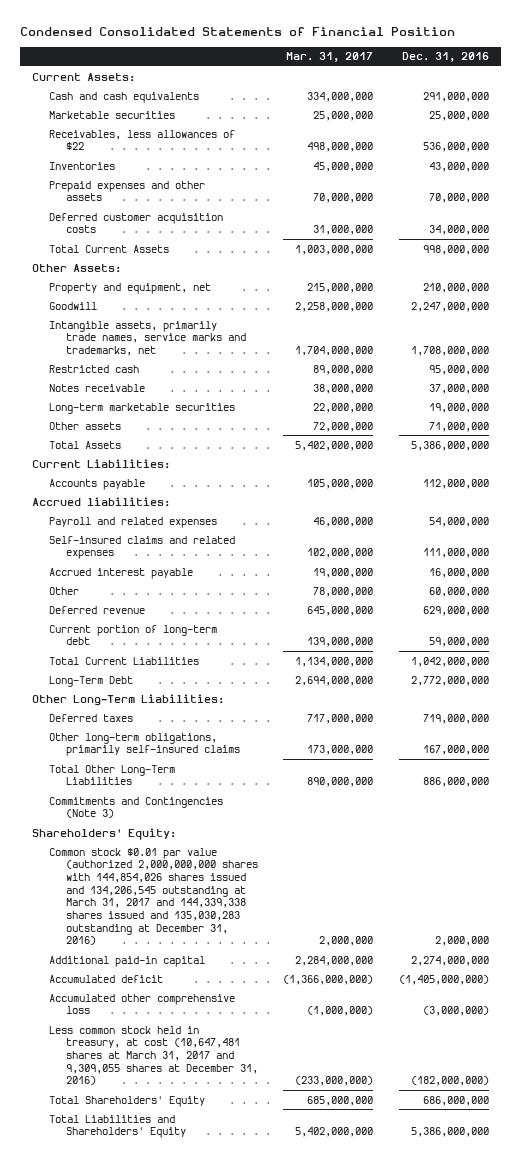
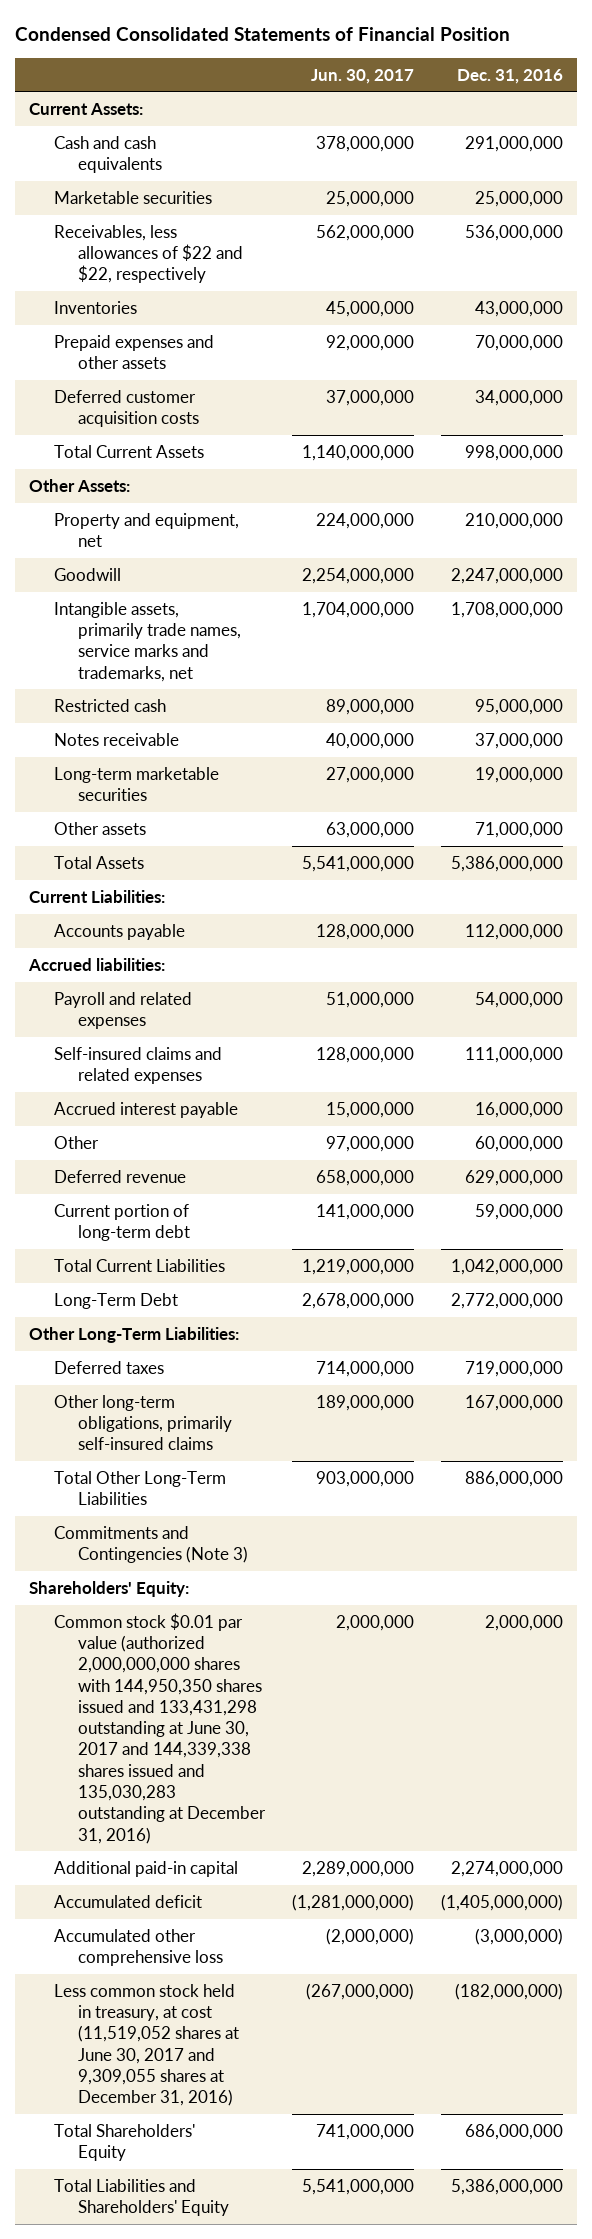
[286,52,374,63] Mar. 31, 2017 -> none
none -> [311,68,415,84] Jun. 30, 2017
[49,129,236,151] Receivables, less allowances of $22 -> [53,224,244,284] Receivables, less allowances of $22 and $22, respectively
[49,847,258,946] Common stock $0.01 par value (authorized 2,000,000,000 shares with 144,854,026 shares issued and 134,206,545 outstanding at March 31, 2017 and 144,339,338 shares issued and 135,030,283 outstanding at December 31, 2016) -> [53,1612,267,1844] Common stock $0.01 par value (authorized 2,000,000,000 shares with 144,950,350 shares issued and 133,431,298 outstanding at June 30, 2017 and 144,339,338 shares issued and 135,030,283 outstanding at December 31, 2016)
[49,1025,258,1086] Less common stock held in treasury, at cost (10,647,481 shares at March 31, 2017 and 9,309,055 shares at December 31, 2016) -> [53,1983,240,2107] Less common stock held in treasury, at cost (11,519,052 shares at June 30, 2017 and 9,309,055 shares at December 31, 2016)

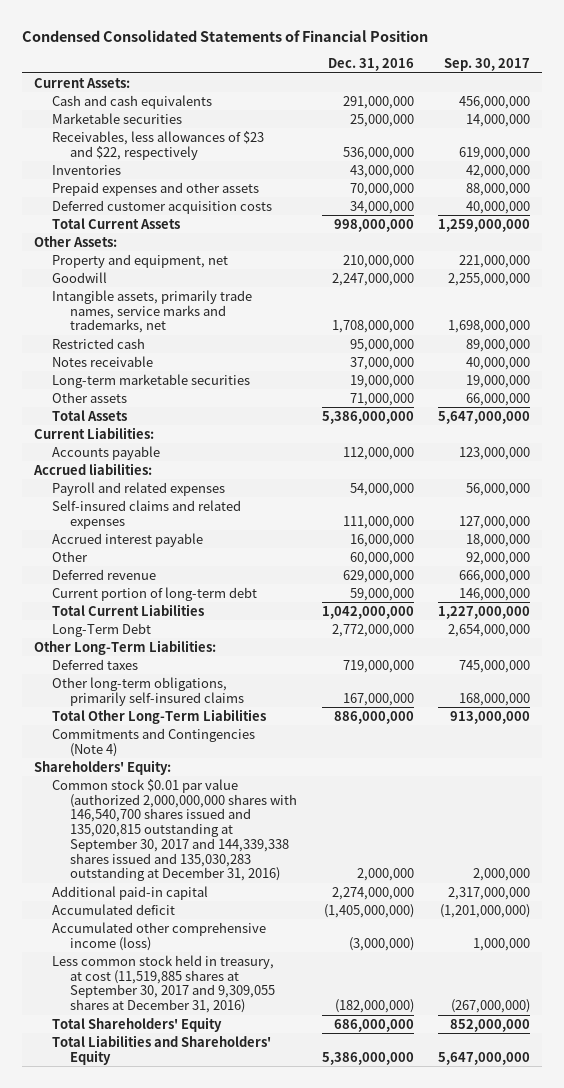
[311,68,415,84] Jun. 30, 2017 -> none
none -> [444,58,531,72] Sep. 30, 2017
[53,224,244,284] Receivables, less allowances of $22 and $22, respectively -> [52,130,265,160] Receivables, less allowances of $23 and $22, respectively
[53,1525,249,1564] Commitments and Contingencies (Note 3) -> [52,727,256,757] Commitments and Contingencies (Note 4)
[53,1612,267,1844] Common stock $0.01 par value (authorized 2,000,000,000 shares with 144,950,350 shares issued and 133,431,298 outstanding at June 30, 2017 and 144,339,338 shares issued and 135,030,283 outstanding at December 31, 2016) -> [52,778,298,882] Common stock $0.01 par value (authorized 2,000,000,000 shares with 146,540,700 shares issued and 135,020,815 outstanding at September 30, 2017 and 144,339,338 shares issued and 135,030,283 outstanding at December 31, 2016)
[53,1928,224,1967] Accumulated other comprehensive loss -> [52,921,267,951] Accumulated other comprehensive income (loss)
[53,1983,240,2107] Less common stock held in treasury, at cost (11,519,052 shares at June 30, 2017 and 9,309,055 shares at December 31, 2016) -> [52,954,276,1014] Less common stock held in treasury, at cost (11,519,885 shares at September 30, 2017 and 9,309,055 shares at December 31, 2016)

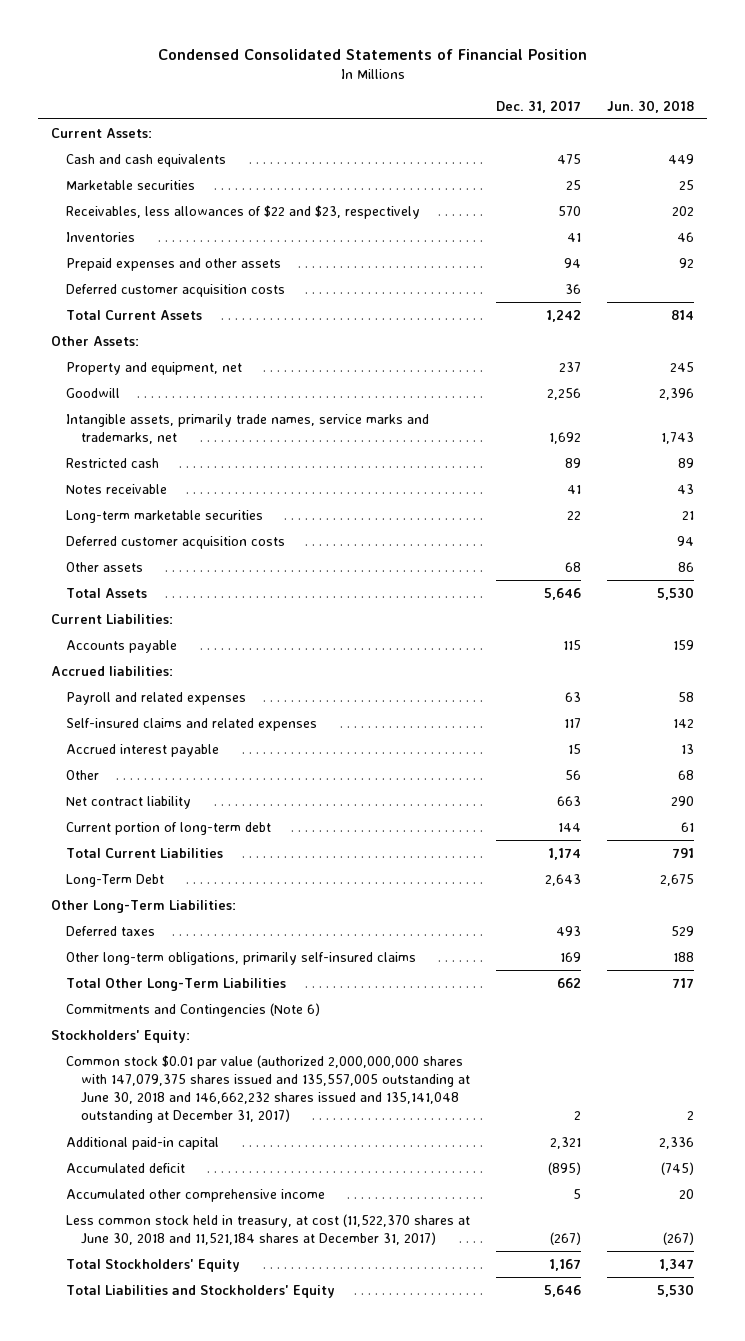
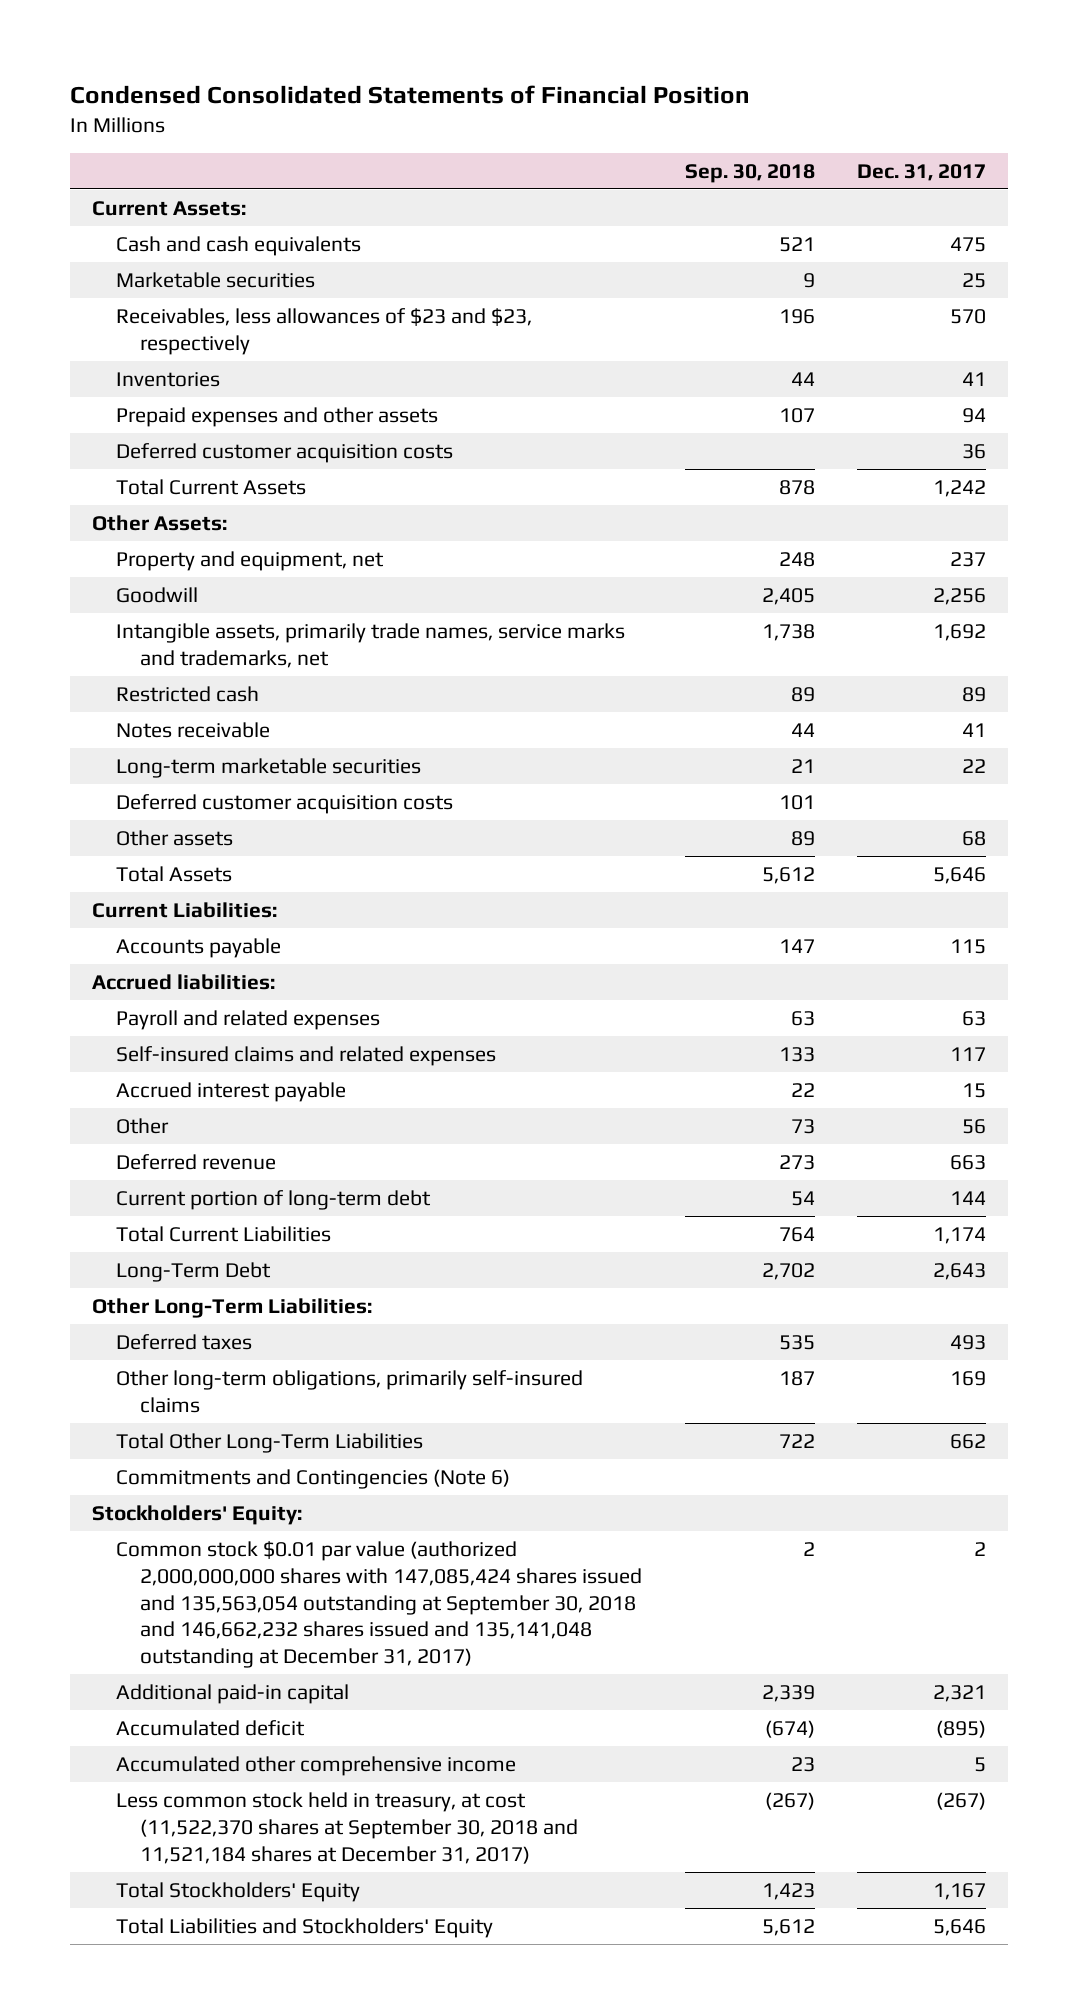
[607,99,695,113] Jun. 30, 2018 -> none
none -> [684,163,815,183] Sep. 30, 2018
[66,204,421,219] Receivables, less allowances of $22 and $23, respectively -> [115,307,532,355] Receivables, less allowances of $23 and $23, respectively
[66,795,192,809] Net contract liability -> [115,1153,276,1170] Deferred revenue
[66,1054,471,1124] Common stock $0.01 par value (authorized 2,000,000,000 shares with 147,079,375 shares issued and 135,557,005 outstanding at June 30, 2018 and 146,662,232 shares issued and 135,141,048 outstanding at December 31, 2017) -> [115,1540,642,1669] Common stock $0.01 par value (authorized 2,000,000,000 shares with 147,085,424 shares issued and 135,563,054 outstanding at September 30, 2018 and 146,662,232 shares issued and 135,141,048 outstanding at December 31, 2017)
[66,1213,471,1245] Less common stock held in treasury, at cost (11,522,370 shares at June 30, 2018 and 11,521,184 shares at December 31, 2017) -> [115,1791,578,1864] Less common stock held in treasury, at cost (11,522,370 shares at September 30, 2018 and 11,521,184 shares at December 31, 2017)

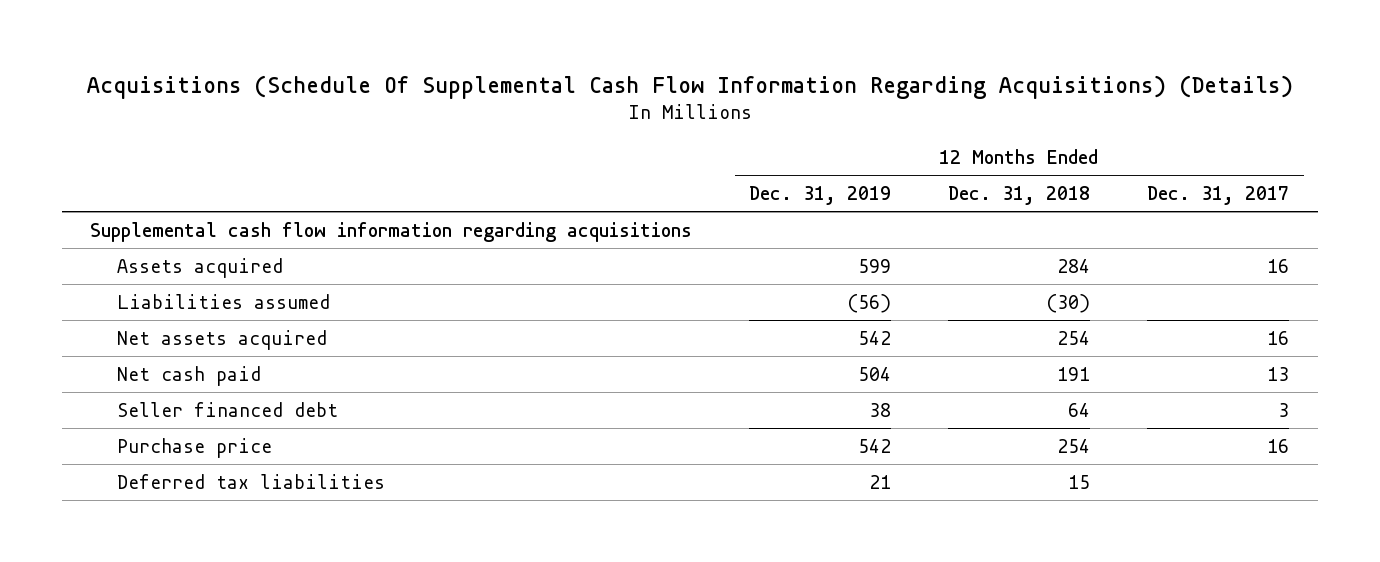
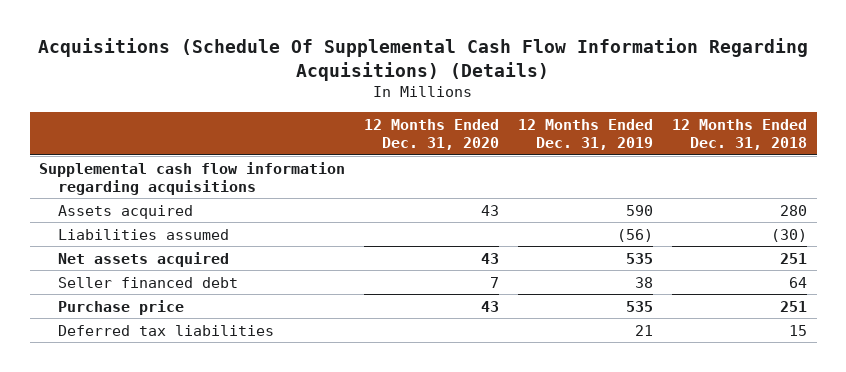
[1147,185,1290,205] Dec. 31, 2017 -> none
none -> [364,118,500,151] 12 Months Ended Dec. 31, 2020
[858,258,892,273] 599 -> [626,204,654,216] 590
[1057,258,1091,273] 284 -> [780,204,808,216] 280
[116,365,261,386] Net cash paid -> none
[858,330,892,345] 542 -> [626,252,654,264] 535
[1057,330,1091,345] 254 -> [780,252,808,264] 251
[858,438,892,453] 542 -> [626,300,654,312] 535
[1057,438,1091,453] 254 -> [780,300,808,312] 251

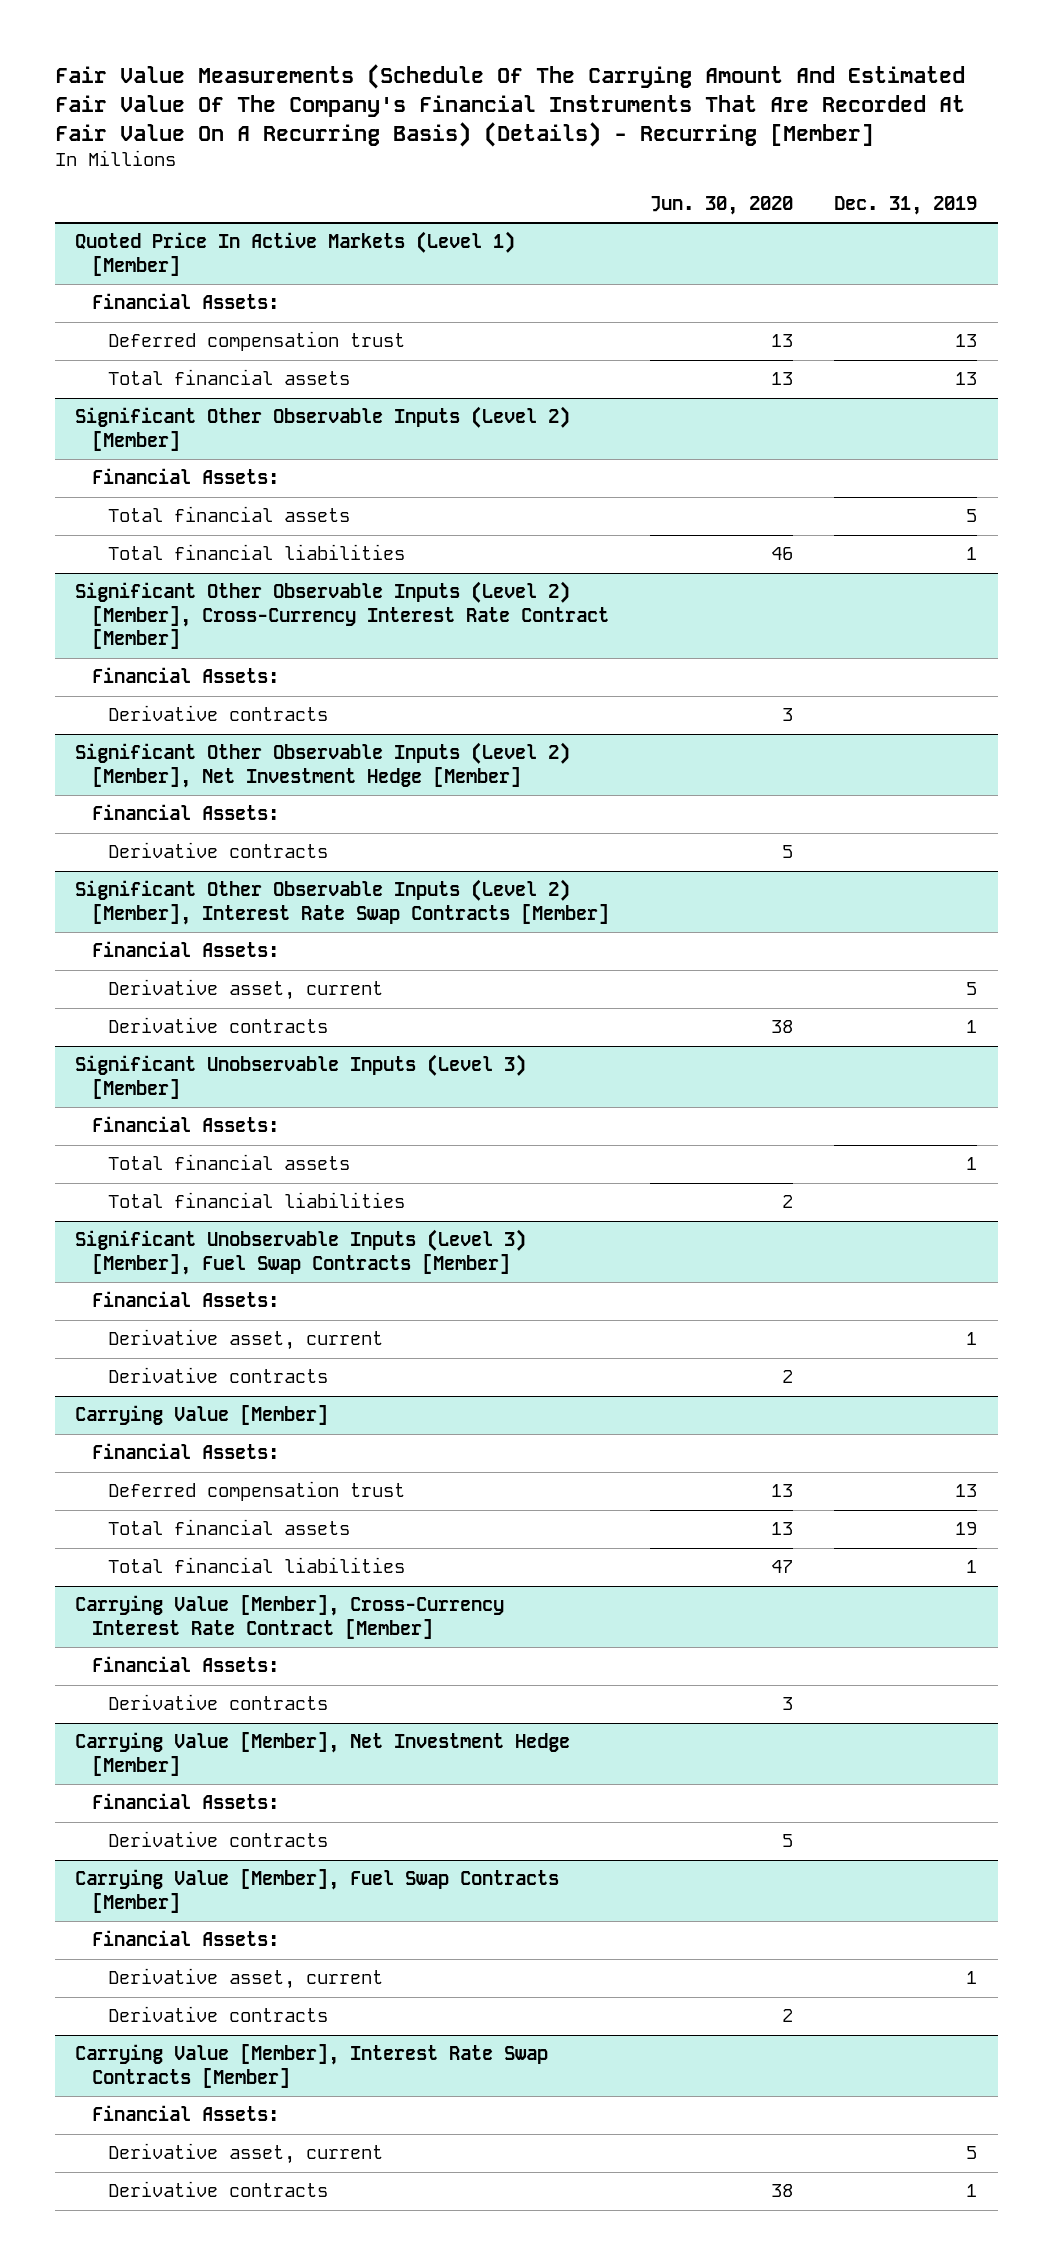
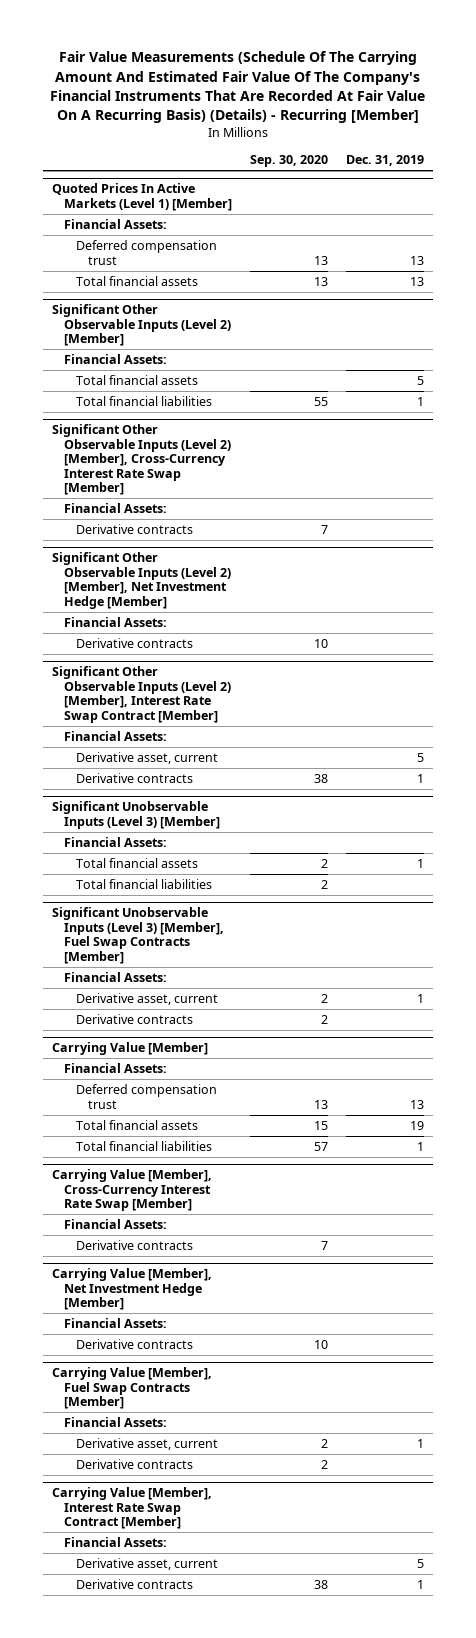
[650,195,794,215] Jun. 30, 2020 -> none
none -> [250,155,329,168] Sep. 30, 2020
[75,231,516,276] Quoted Price In Active Markets (Level 1) [Member] -> [52,183,233,211] Quoted Prices In Active Markets (Level 1) [Member]
[75,581,609,650] Significant Other Observable Inputs (Level 2) [Member], Cross-Currency Interest Rate Contract [Member] -> [52,424,232,496] Significant Other Observable Inputs (Level 2) [Member], Cross-Currency Interest Rate Swap [Member]
[75,879,609,925] Significant Other Observable Inputs (Level 2) [Member], Interest Rate Swap Contracts [Member] -> [52,666,232,723] Significant Other Observable Inputs (Level 2) [Member], Interest Rate Swap Contract [Member]
[75,1595,505,1639] Carrying Value [Member], Cross-Currency Interest Rate Contract [Member] -> [52,1169,213,1212] Carrying Value [Member], Cross-Currency Interest Rate Swap [Member]
[75,2044,549,2088] Carrying Value [Member], Interest Rate Swap Contracts [Member] -> [52,1487,213,1530] Carrying Value [Member], Interest Rate Swap Contract [Member]

